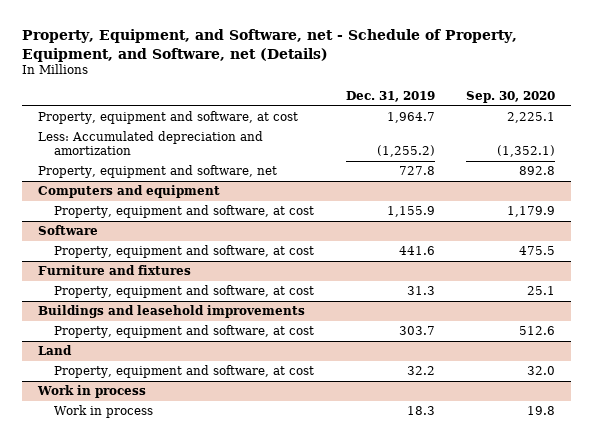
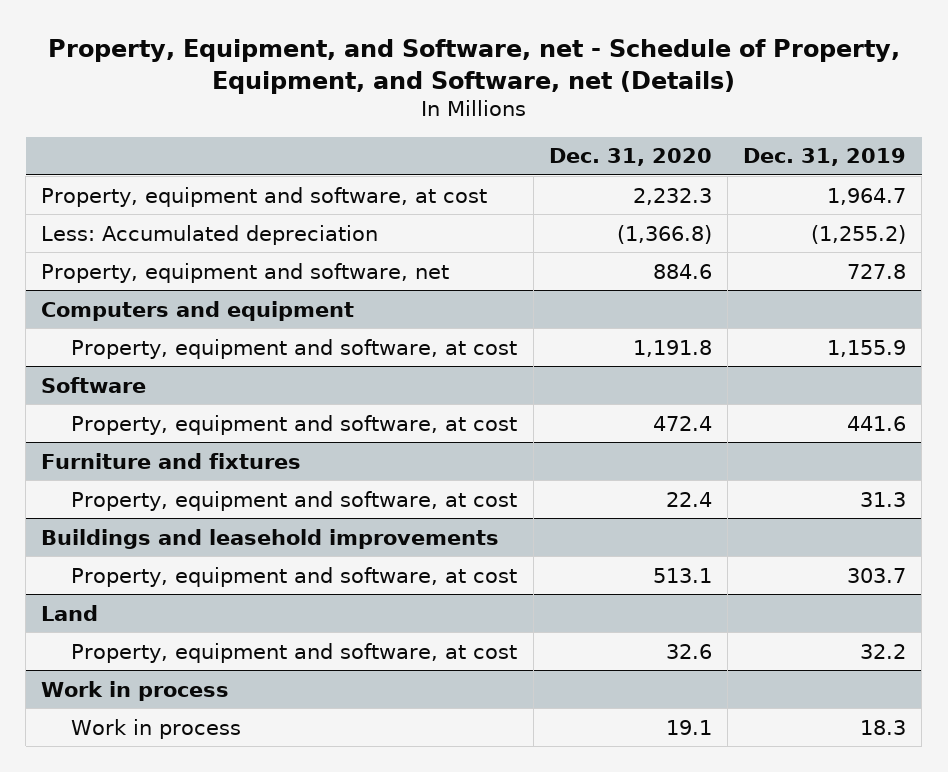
[466,91,556,104] Sep. 30, 2020 -> none
none -> [548,148,712,167] Dec. 31, 2020
[37,131,263,156] Less: Accumulated depreciation and amortization -> [41,224,379,245] Less: Accumulated depreciation

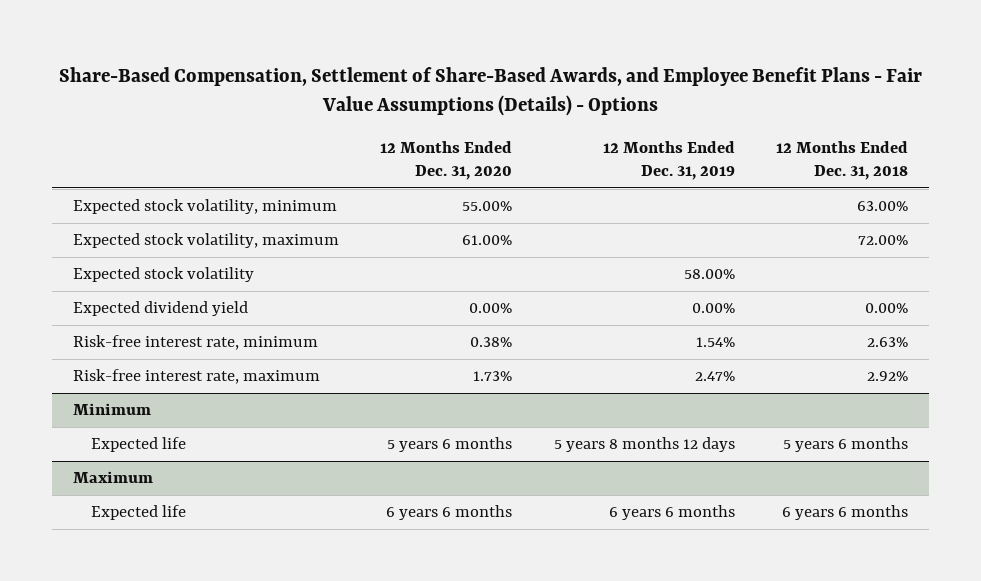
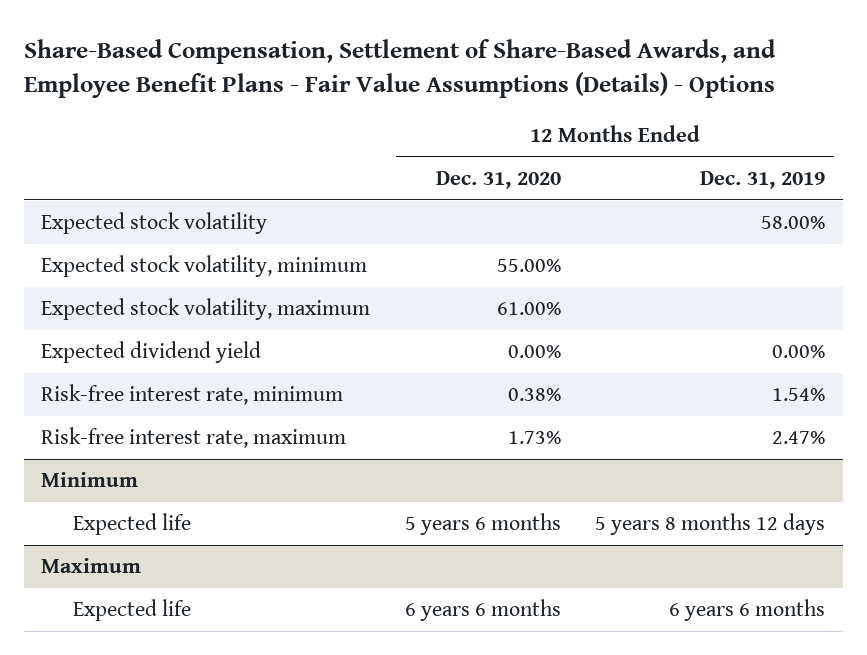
[776,140,909,181] 12 Months Ended Dec. 31, 2018 -> none
[73,267,255,283] Expected stock volatility -> [41,212,268,235] Expected stock volatility

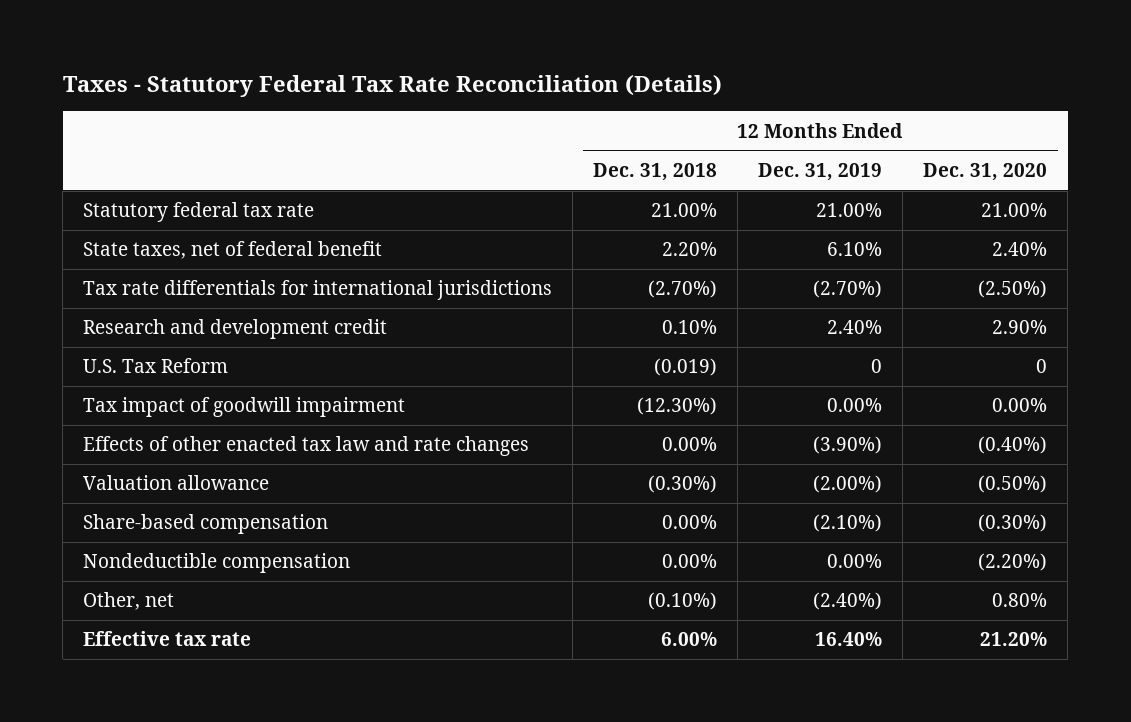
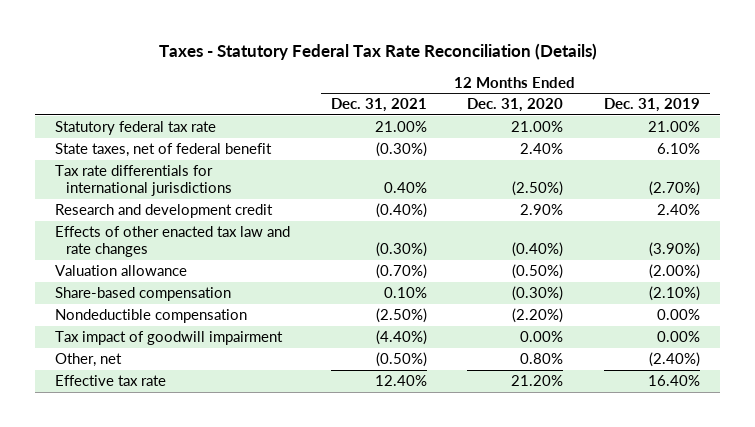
[593,163,718,182] Dec. 31, 2018 -> none
none -> [330,98,427,113] Dec. 31, 2021
[83,358,229,374] U.S. Tax Reform -> none
[83,397,406,418] Tax impact of goodwill impairment -> [55,330,284,345] Tax impact of goodwill impairment

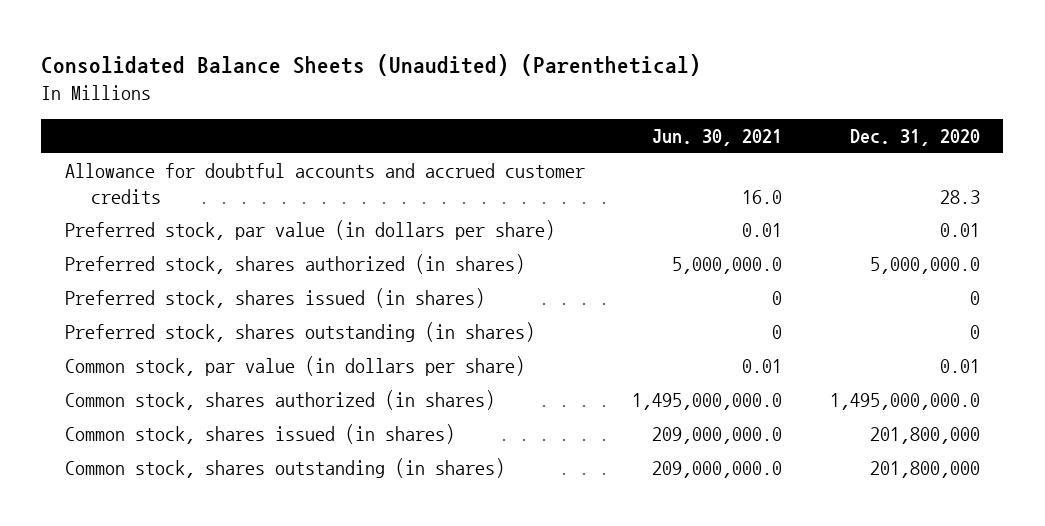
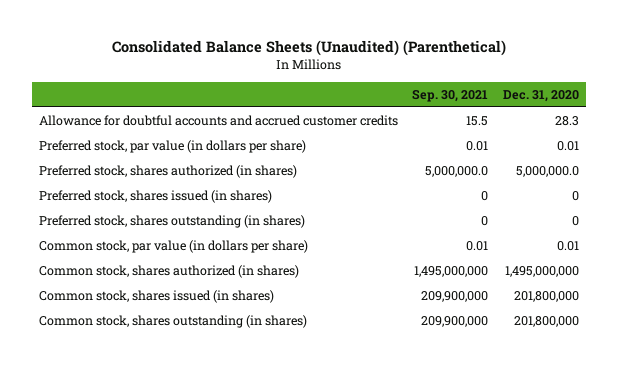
[652,129,783,147] Jun. 30, 2021 -> none
none -> [412,88,489,102] Sep. 30, 2021
[829,393,980,411] 1,495,000,000.0 -> [504,266,579,278] 1,495,000,000

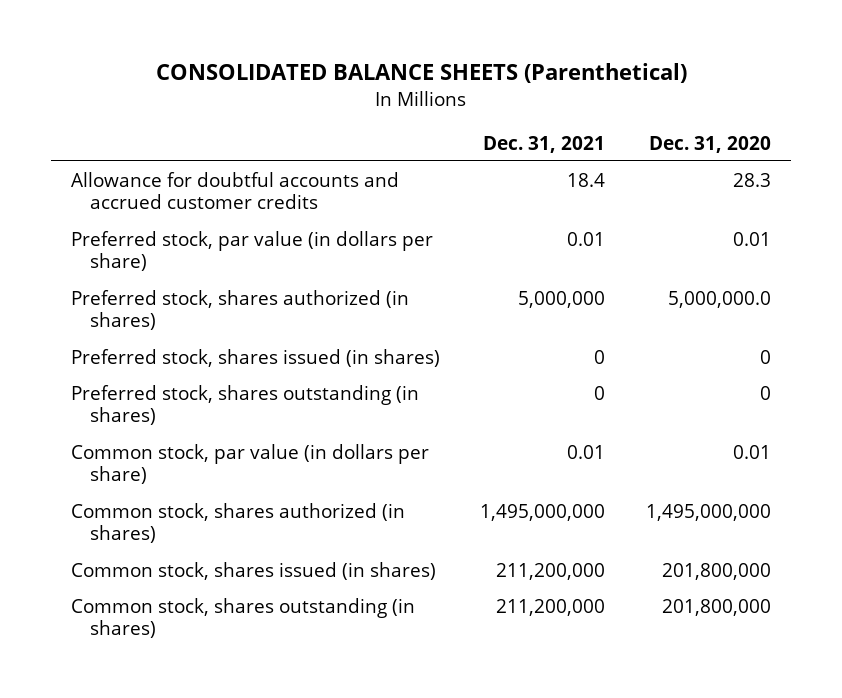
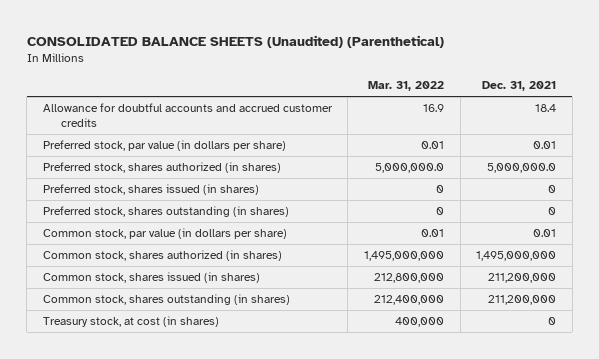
[155,63,687,84] CONSOLIDATED BALANCE SHEETS (Parenthetical) -> [26,34,444,48] CONSOLIDATED BALANCE SHEETS (Unaudited) (Parenthetical)
[648,135,771,153] Dec. 31, 2020 -> none
none -> [368,81,445,92] Mar. 31, 2022
[518,290,606,308] 5,000,000 -> [487,163,557,174] 5,000,000.0
none -> [42,316,219,328] Treasury stock, at cost (in shares)

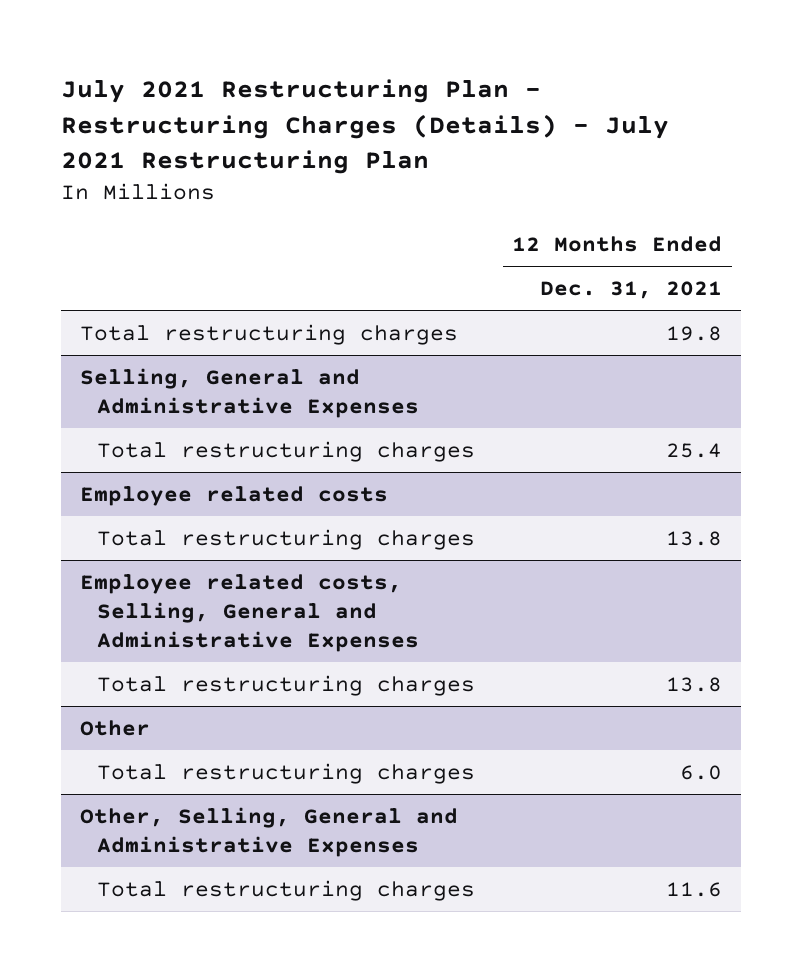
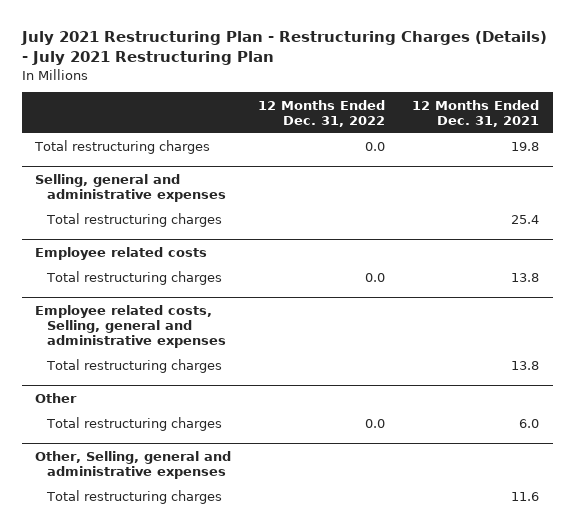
none -> [258,99,386,127] 12 Months Ended Dec. 31, 2022
[79,367,420,418] Selling, General and Administrative Expenses -> [35,173,227,202] Selling, general and administrative expenses
[79,573,420,653] Employee related costs, Selling, General and Administrative Expenses -> [35,304,227,348] Employee related costs, Selling, general and administrative expenses
[79,806,458,857] Other, Selling, General and Administrative Expenses -> [35,450,232,479] Other, Selling, general and administrative expenses

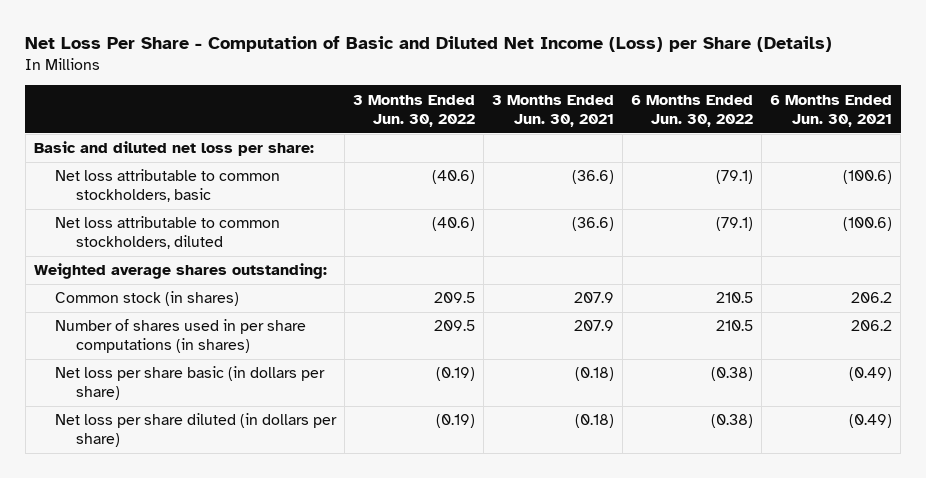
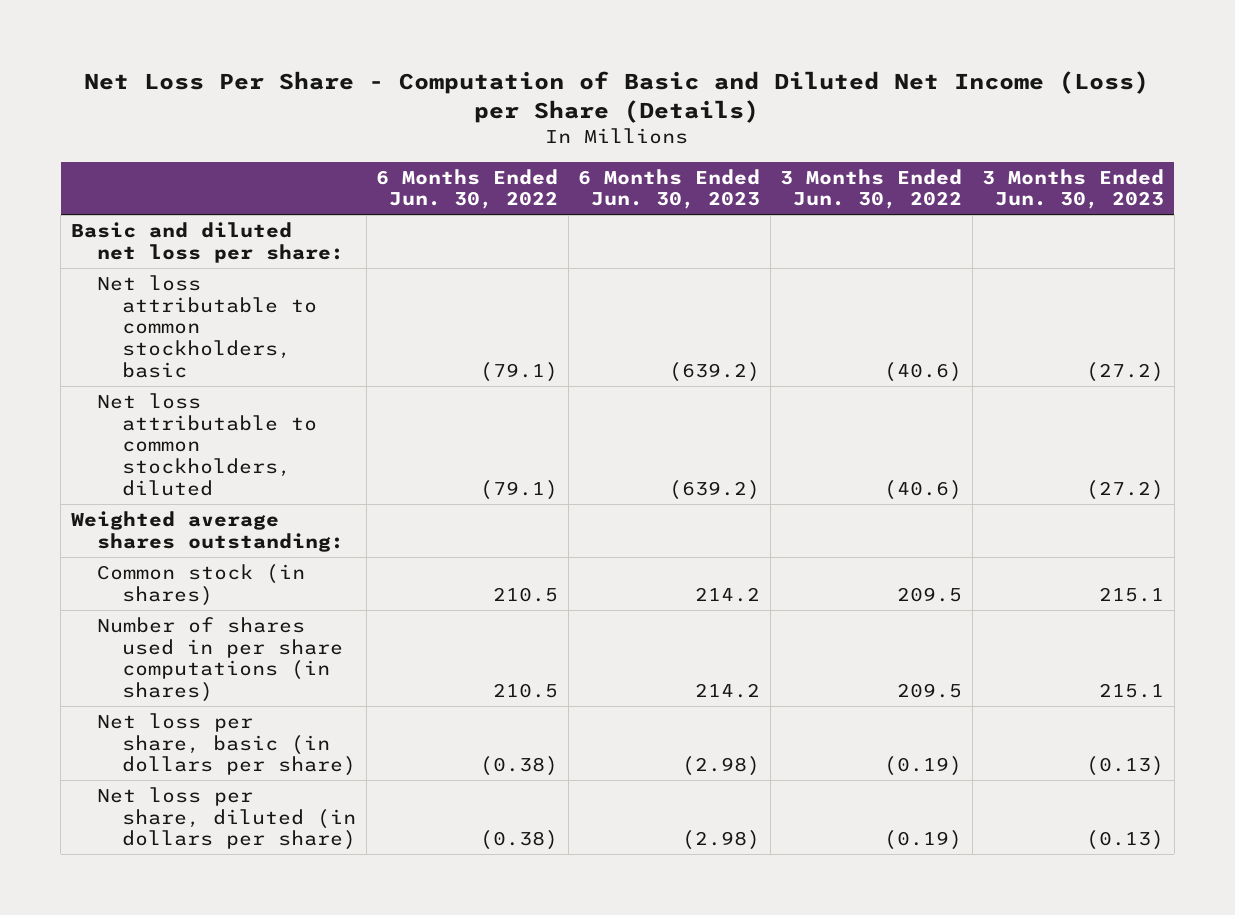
[492,94,615,127] 3 Months Ended Jun. 30, 2021 -> none
[770,94,893,127] 6 Months Ended Jun. 30, 2021 -> none
none -> [578,168,761,210] 6 Months Ended Jun. 30, 2023
none -> [982,168,1165,210] 3 Months Ended Jun. 30, 2023
[55,366,326,401] Net loss per share basic (in dollars per share) -> [96,713,357,777] Net loss per share, basic (in dollars per share)
[55,413,338,448] Net loss per share diluted (in dollars per share) -> [96,787,357,851] Net loss per share, diluted (in dollars per share)

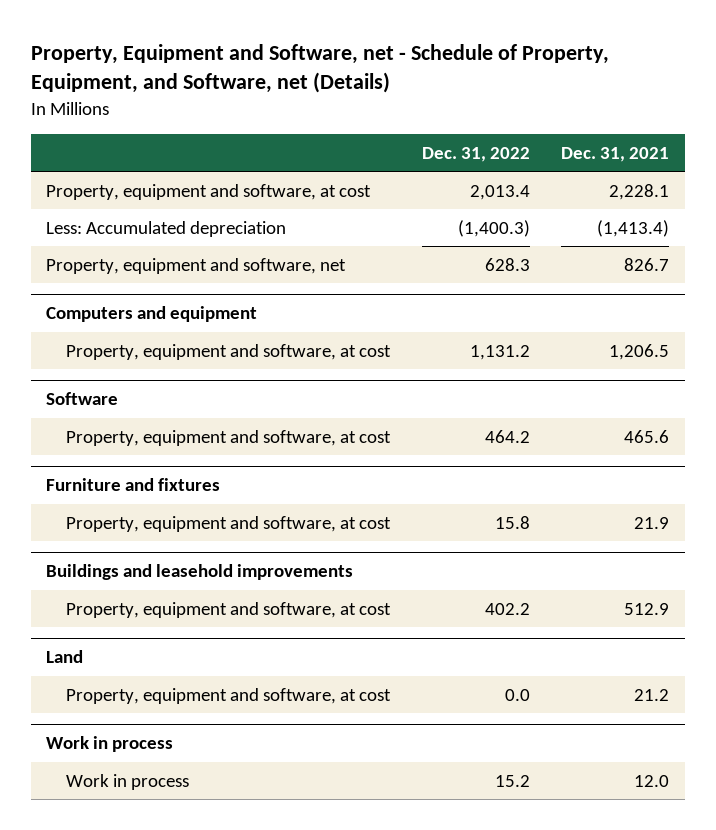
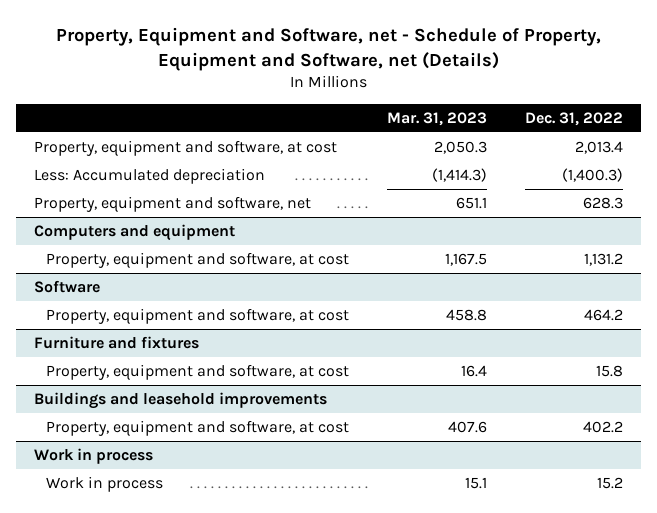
[30,44,609,94] Property, Equipment and Software, net - Schedule of Property, Equipment, and Software, net (Details) -> [55,26,601,71] Property, Equipment and Software, net - Schedule of Property, Equipment and Software, net (Details)
[561,146,670,162] Dec. 31, 2021 -> none
none -> [386,111,487,126] Mar. 31, 2023
[46,650,84,664] Land -> none
[66,687,392,704] Property, equipment and software, at cost -> none

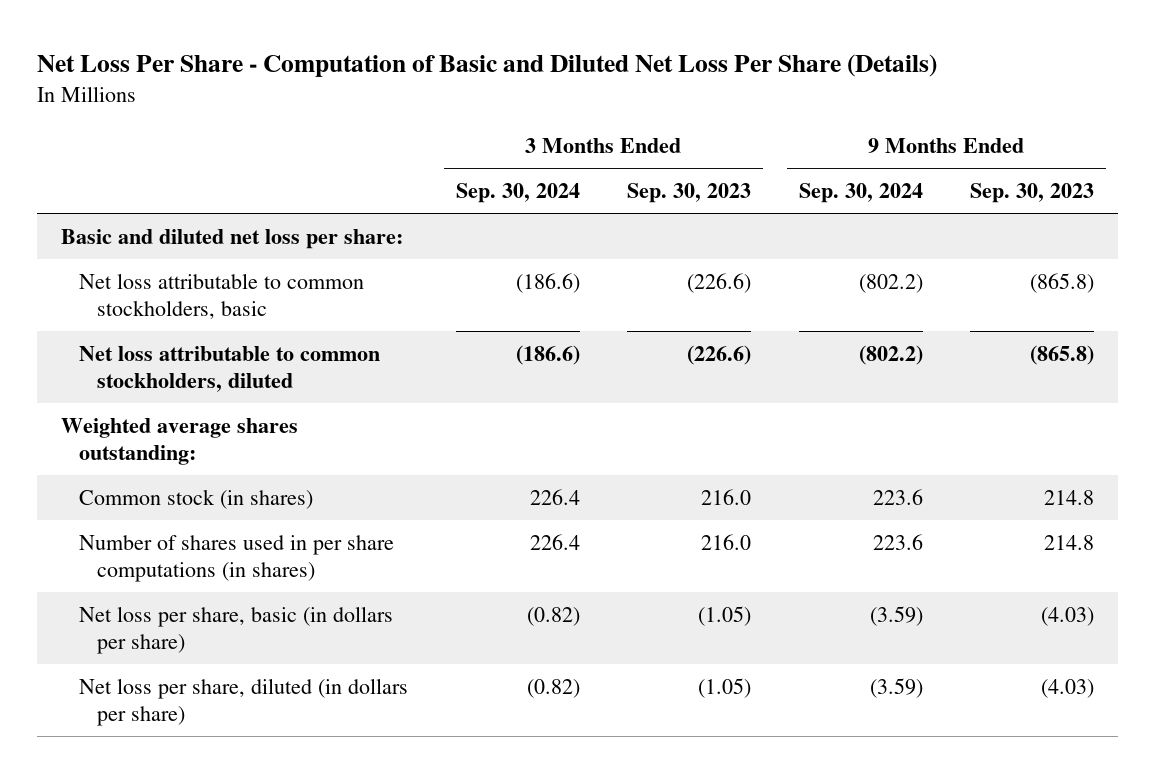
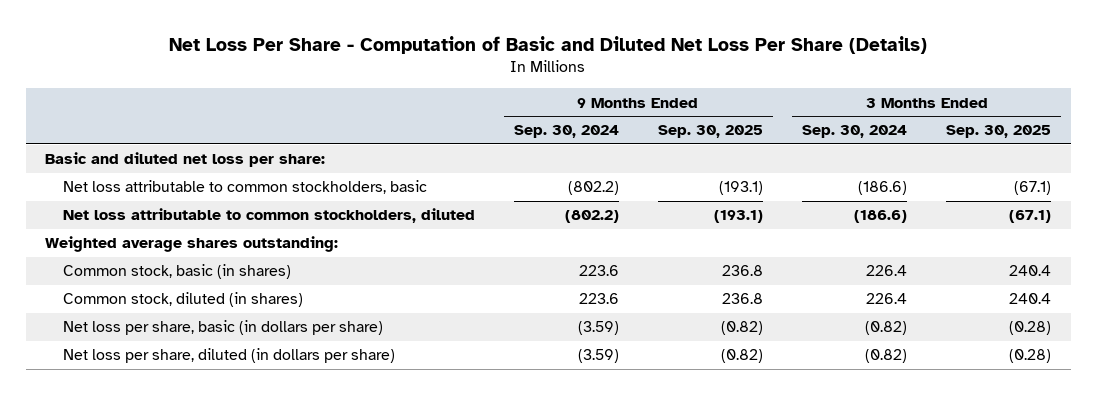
[627,183,752,204] Sep. 30, 2023 -> none
[970,183,1095,204] Sep. 30, 2023 -> none
none -> [657,125,763,139] Sep. 30, 2025
none -> [946,125,1052,139] Sep. 30, 2025
[79,488,314,509] Common stock (in shares) -> [62,264,291,280] Common stock, basic (in shares)
[79,534,395,583] Number of shares used in per share computations (in shares) -> [62,292,303,308] Common stock, diluted (in shares)

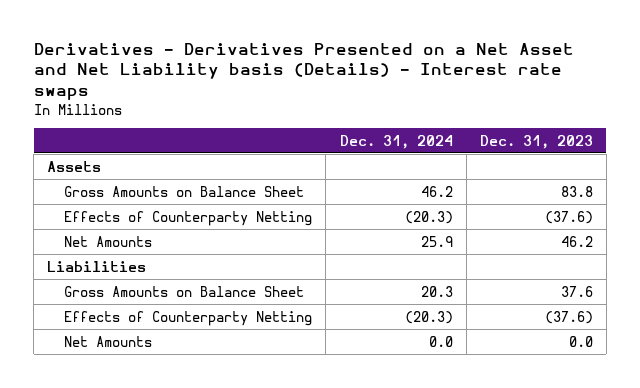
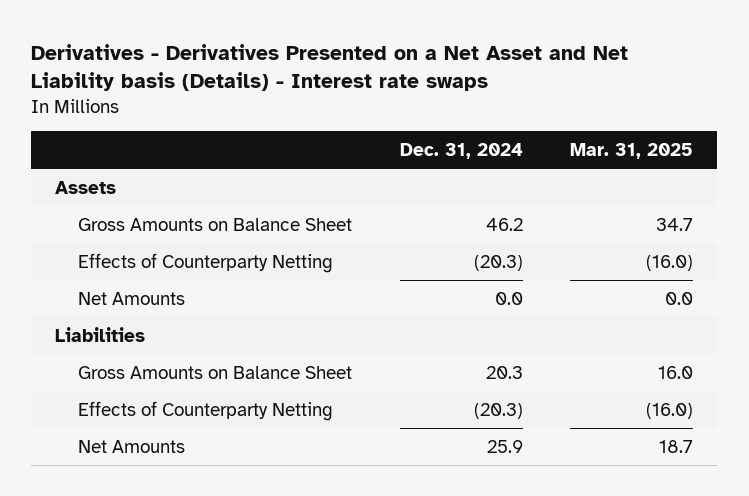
[479,134,593,149] Dec. 31, 2023 -> none
none -> [570,142,694,159] Mar. 31, 2025
[64,335,153,347] Net Amounts -> [78,291,186,305] Net Amounts
[64,235,153,247] Net Amounts -> [78,439,186,453] Net Amounts

